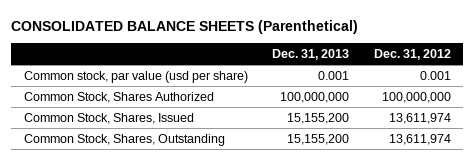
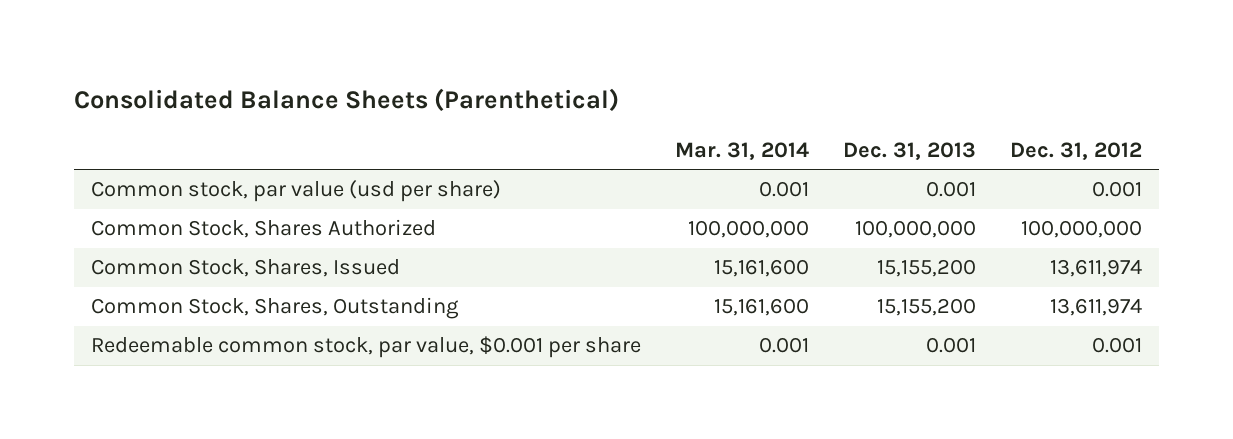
[11,19,359,34] CONSOLIDATED BALANCE SHEETS (Parenthetical) -> [73,88,619,113] Consolidated Balance Sheets (Parenthetical)
none -> [674,141,809,160] Mar. 31, 2014
none -> [90,336,641,359] Redeemable common stock, par value, $0.001 per share

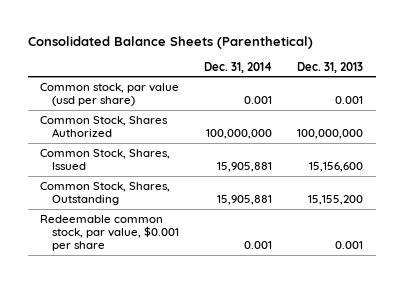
[674,141,809,160] Mar. 31, 2014 -> none
[1010,141,1143,160] Dec. 31, 2012 -> none
none -> [204,61,273,73] Dec. 31, 2014
[877,259,977,278] 15,155,200 -> [309,162,364,173] 15,156,600

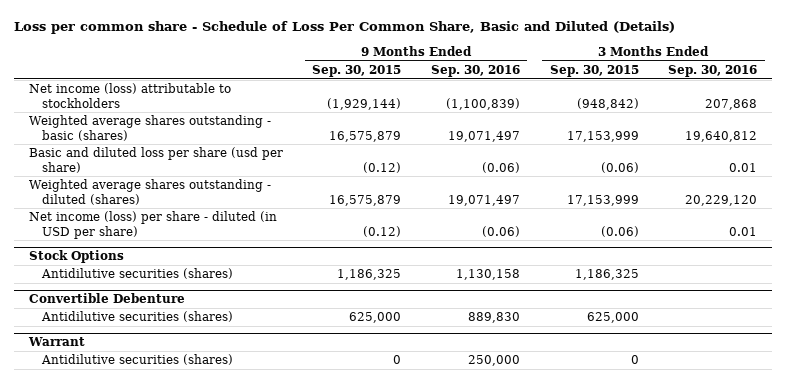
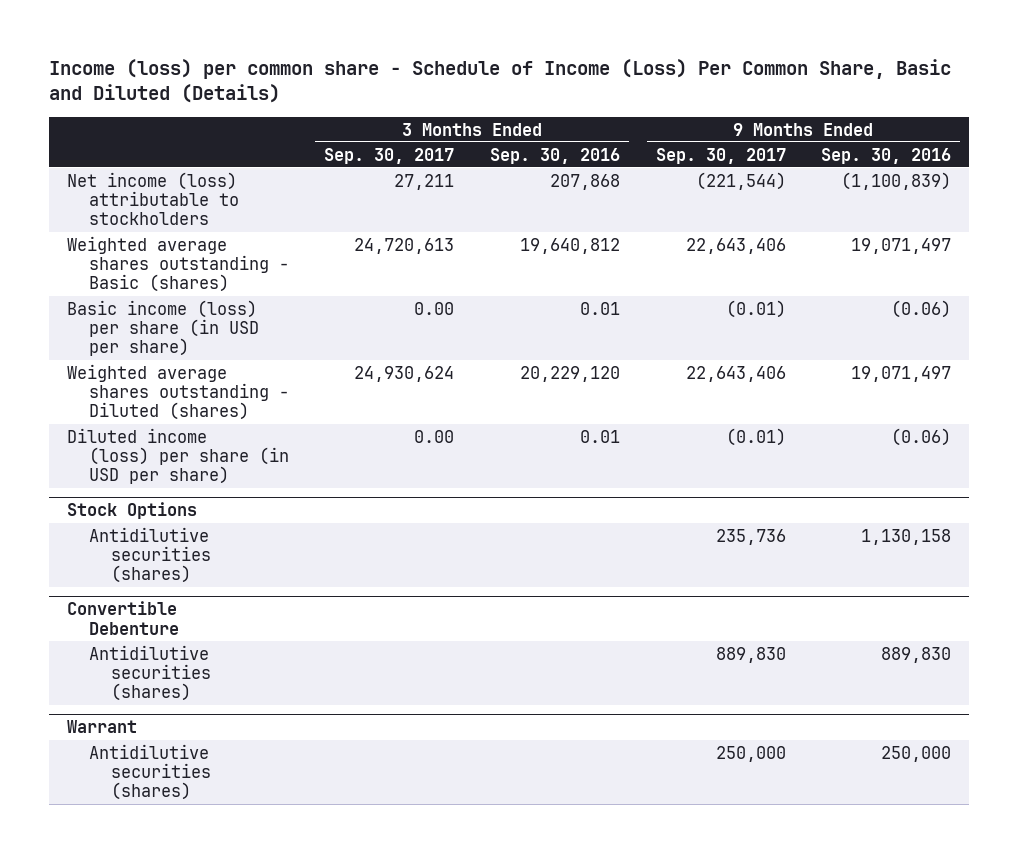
[13,21,675,35] Loss per common share - Schedule of Loss Per Common Share, Basic and Diluted (Details) -> [49,58,952,104] Income (loss) per common share - Schedule of Income (Loss) Per Common Share, Basic and Diluted (Details)
[312,64,402,77] Sep. 30, 2015 -> none
[549,64,639,77] Sep. 30, 2015 -> none
none -> [324,147,455,164] Sep. 30, 2017
none -> [655,147,786,164] Sep. 30, 2017
[28,115,271,141] Weighted average shares outstanding - basic (shares) -> [66,235,289,293] Weighted average shares outstanding - Basic (shares)
[28,147,283,173] Basic and diluted loss per share (usd per share) -> [66,299,259,357] Basic income (loss) per share (in USD per share)
[28,179,271,205] Weighted average shares outstanding - diluted (shares) -> [66,363,289,421] Weighted average shares outstanding - Diluted (shares)
[28,211,277,239] Net income (loss) per share - diluted (in USD per share) -> [66,427,289,485] Diluted income (loss) per share (in USD per share)

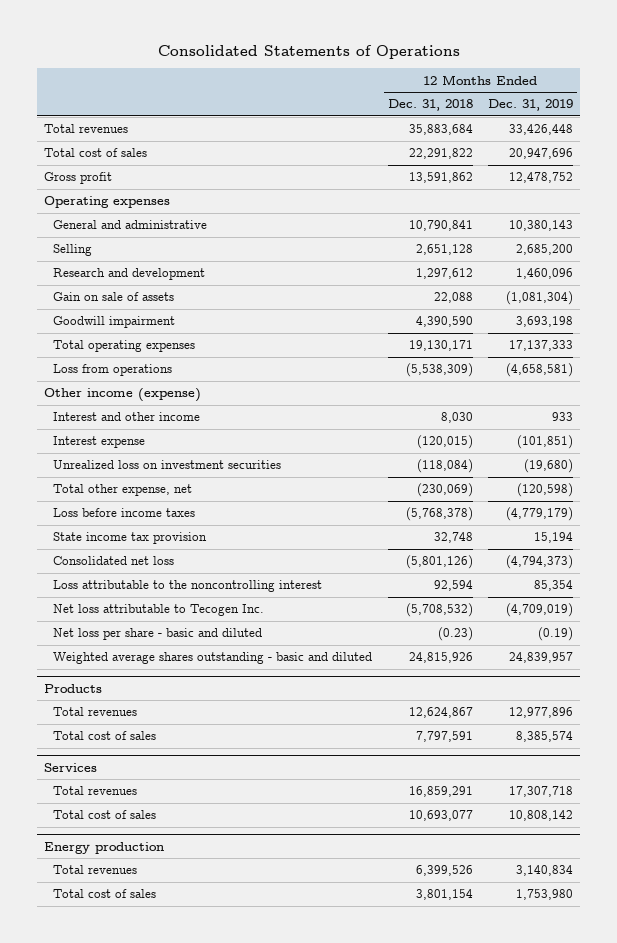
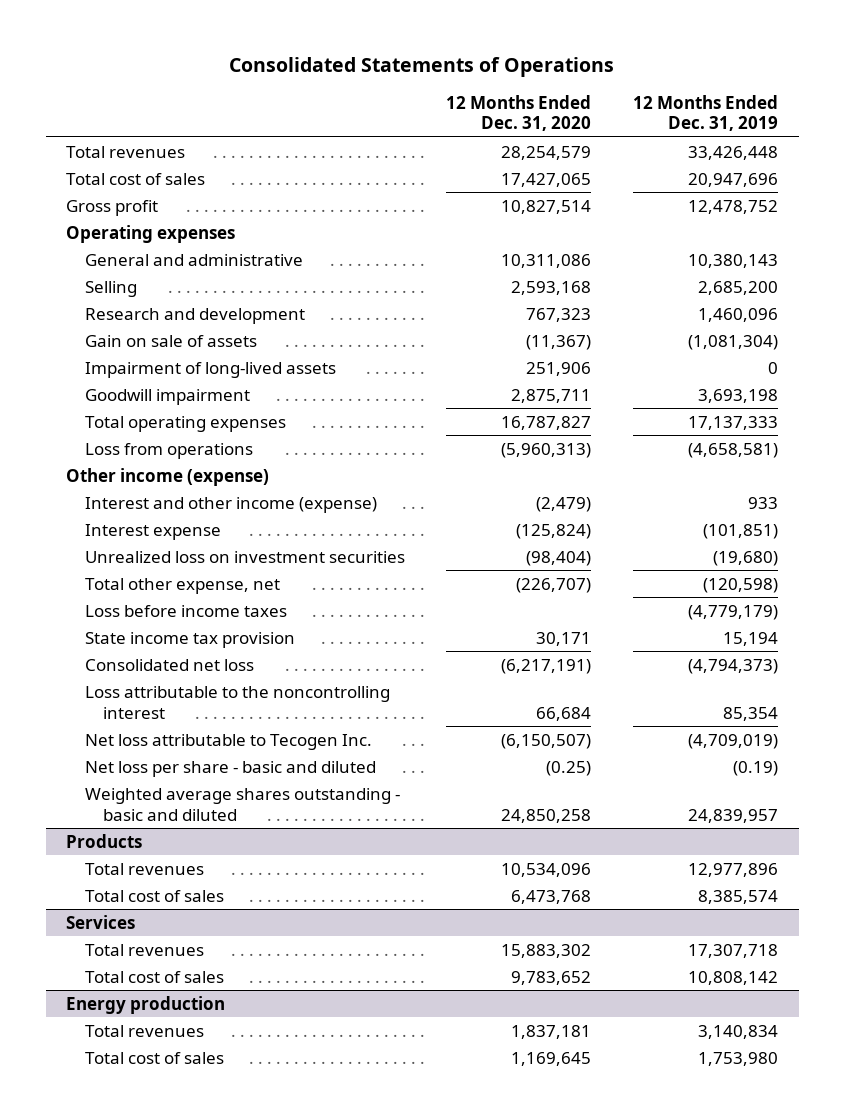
[387,99,473,112] Dec. 31, 2018 -> none
none -> [446,94,592,132] 12 Months Ended Dec. 31, 2020
none -> [84,361,336,378] Impairment of long-lived assets
[53,412,201,422] Interest and other income -> [84,496,377,513] Interest and other income (expense)

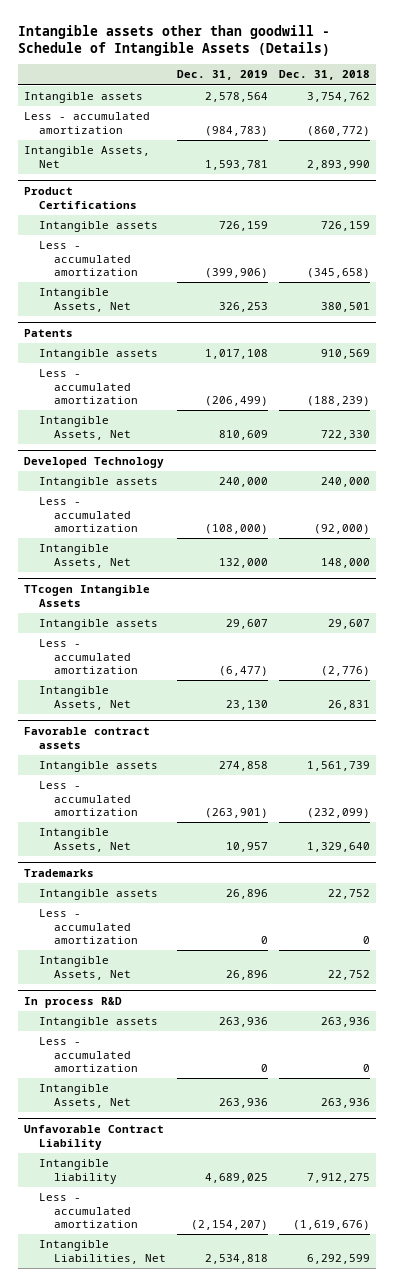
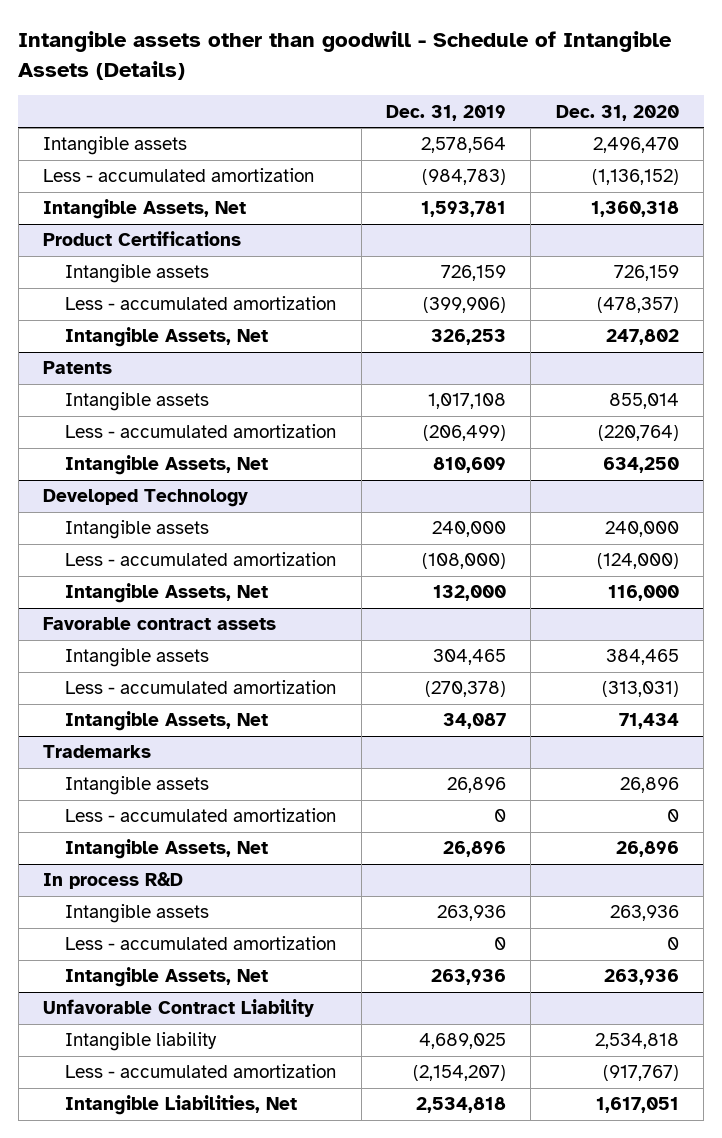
[279,70,371,81] Dec. 31, 2018 -> none
none -> [555,104,679,121] Dec. 31, 2020
[23,584,150,607] TTcogen Intangible Assets -> none
[38,619,158,631] Intangible assets -> none
[38,639,138,675] Less - accumulated amortization -> none
[38,686,131,710] Intangible Assets, Net -> none
[218,761,268,772] 274,858 -> [433,649,507,666] 304,465
[204,808,268,819] (263,901) -> [425,681,507,698] (270,378)
[225,841,268,852] 10,957 -> [443,713,507,730] 34,087

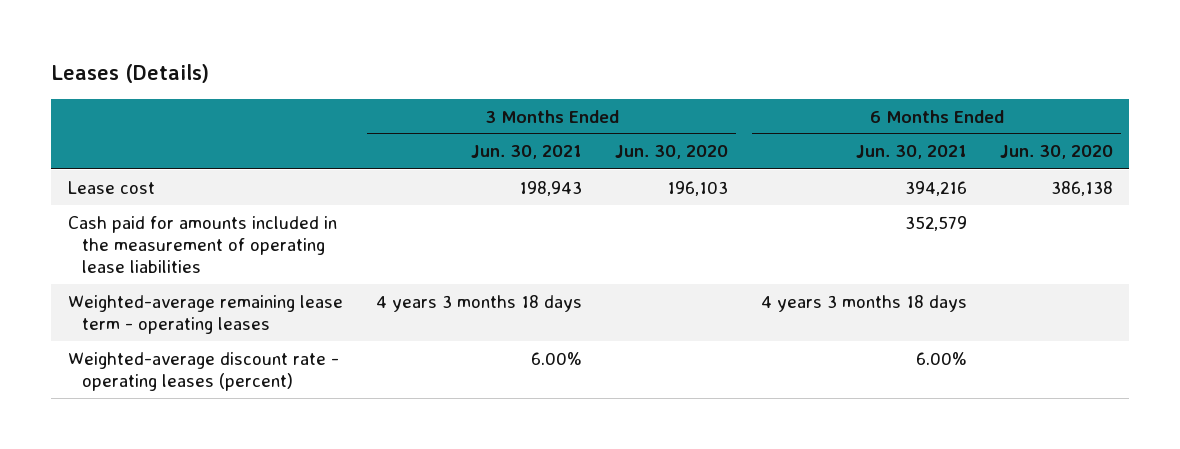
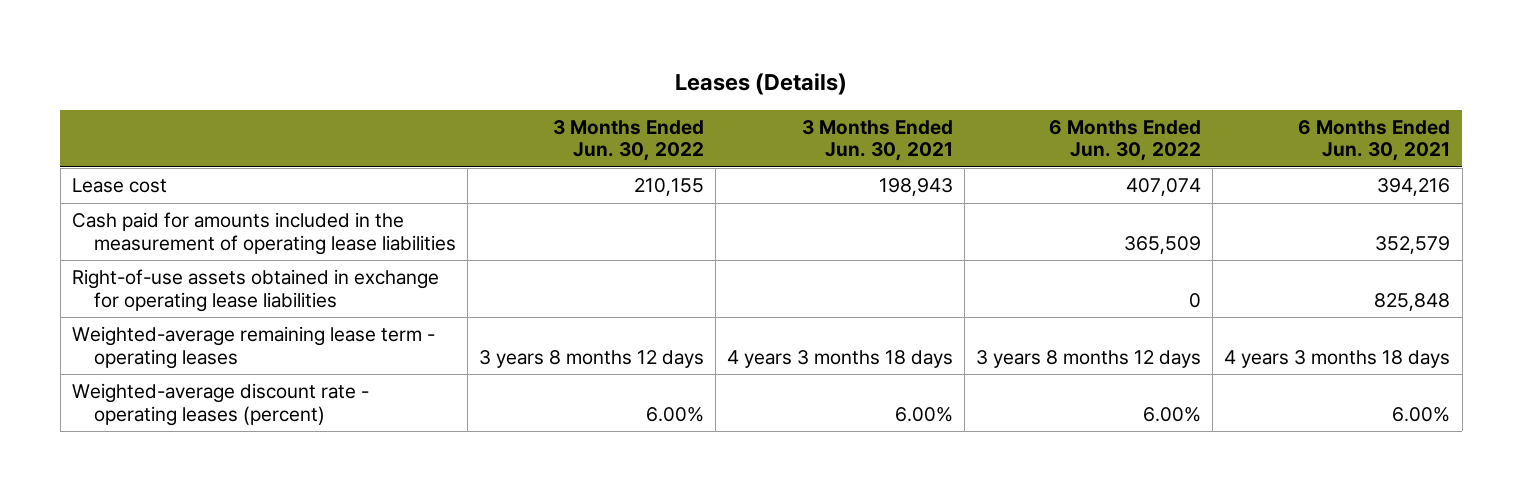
[614,145,728,160] Jun. 30, 2020 -> none
[999,145,1113,160] Jun. 30, 2020 -> none
none -> [552,120,704,162] 3 Months Ended Jun. 30, 2022
none -> [1049,120,1202,162] 6 Months Ended Jun. 30, 2022
none -> [71,269,439,312] Right-of-use assets obtained in exchange for operating lease liabilities

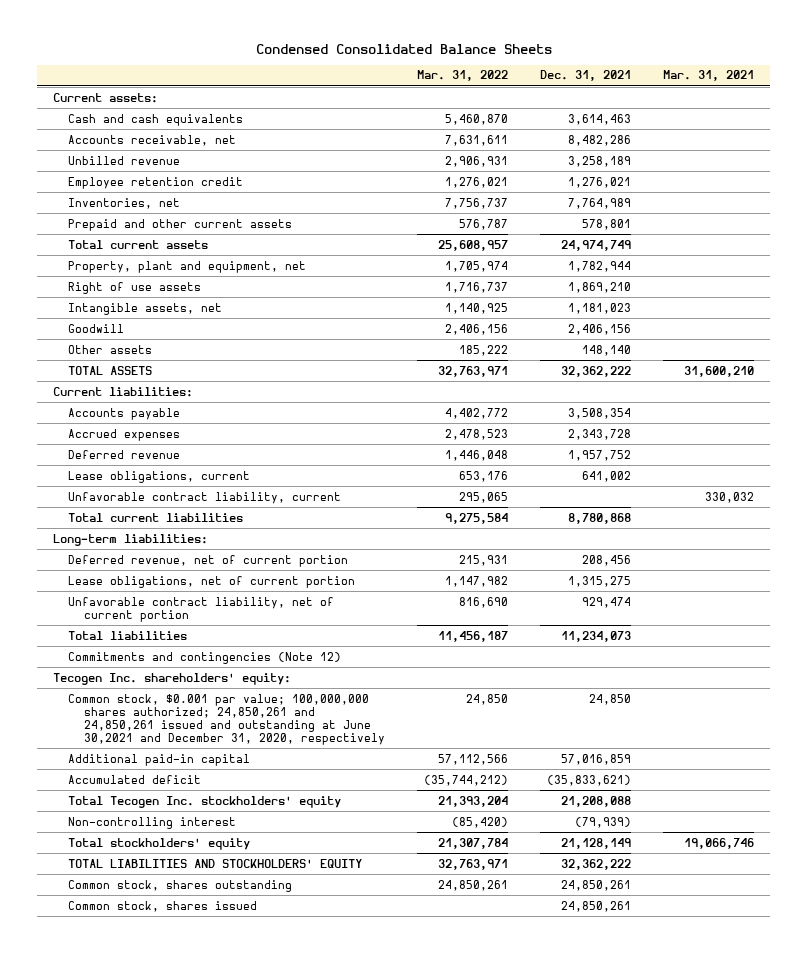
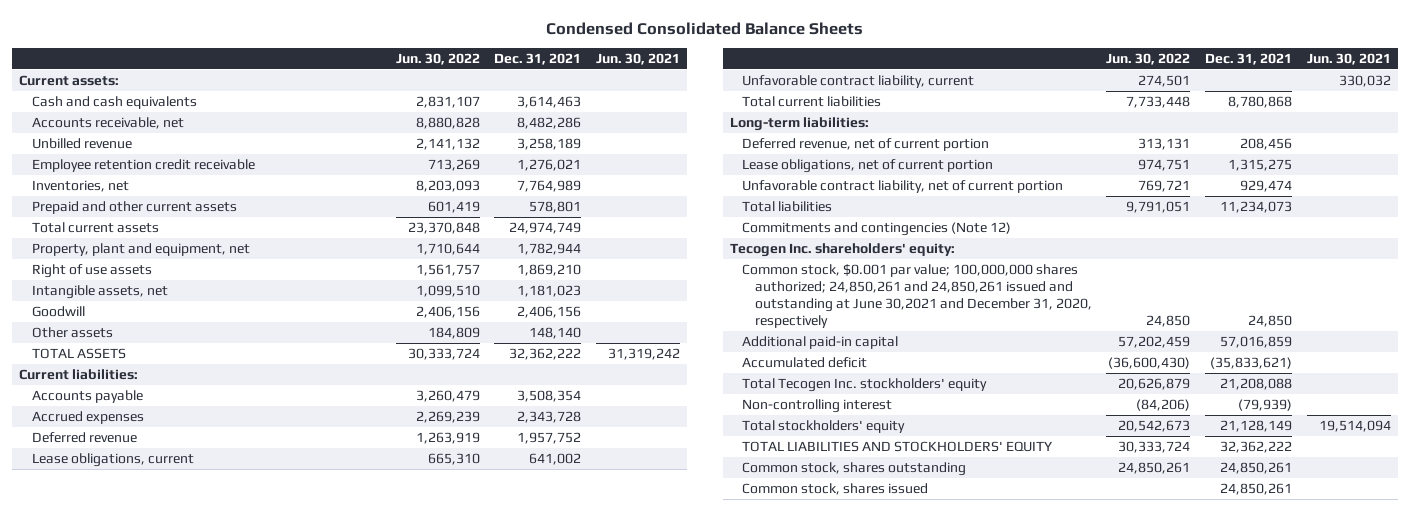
[416,70,508,82] Mar. 31, 2022 -> none
[663,70,755,82] Mar. 31, 2021 -> none
none -> [395,53,480,66] Jun. 30, 2022
none -> [595,53,680,66] Jun. 30, 2021
[68,176,244,189] Employee retention credit -> [31,158,255,172] Employee retention credit receivable

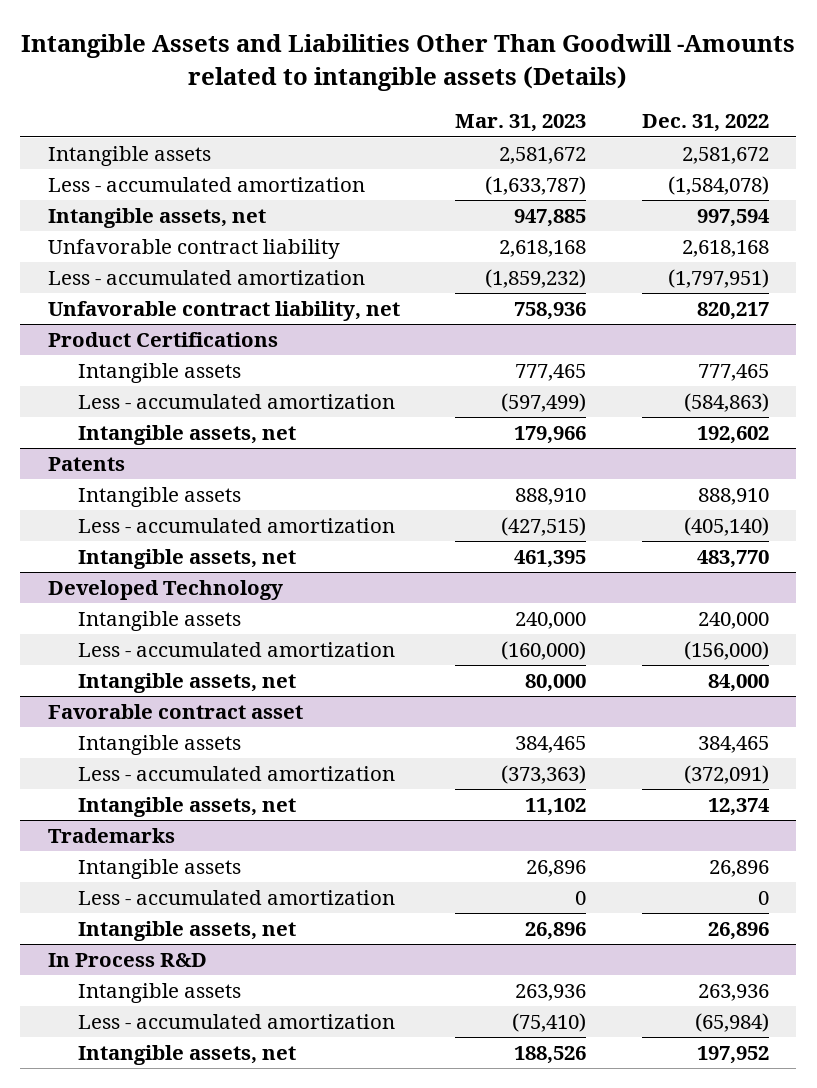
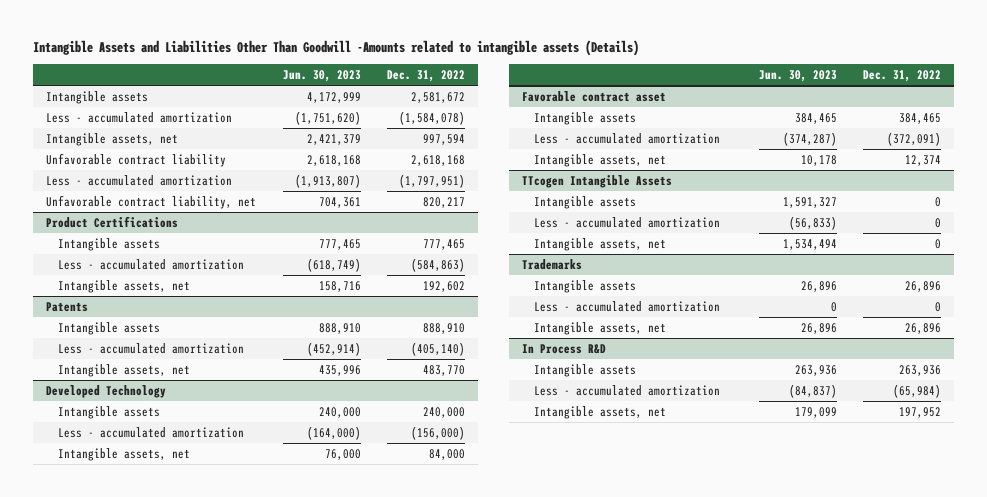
[455,114,587,133] Mar. 31, 2023 -> none
none -> [282,70,361,83] Jun. 30, 2023
none -> [522,174,673,188] TTcogen Intangible Assets
none -> [534,195,637,209] Intangible assets
none -> [534,216,721,228] Less - accumulated amortization
none -> [534,237,667,251] Intangible assets, net

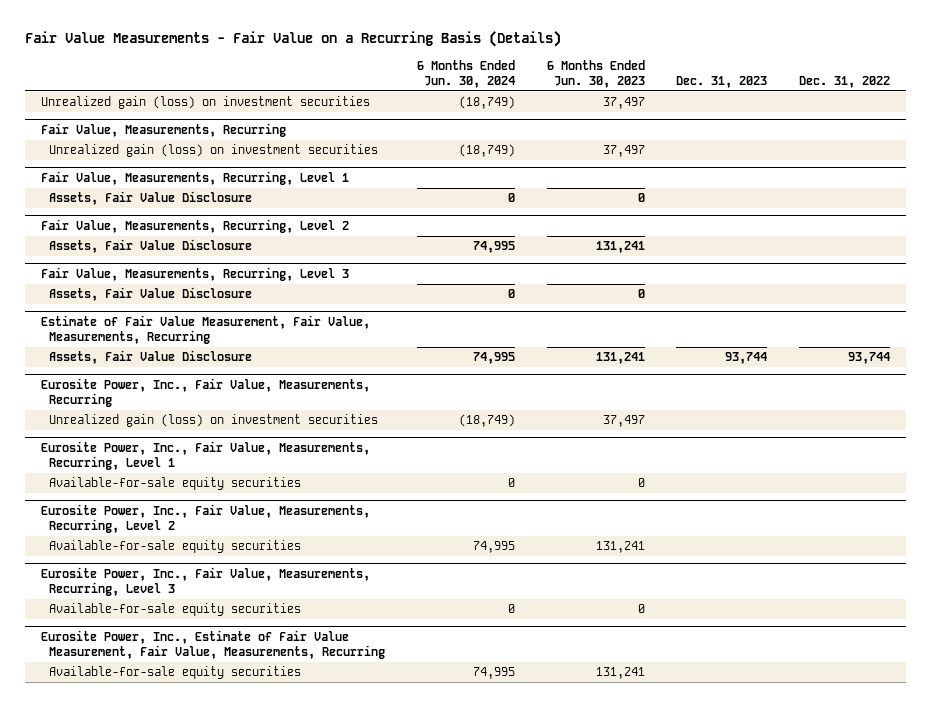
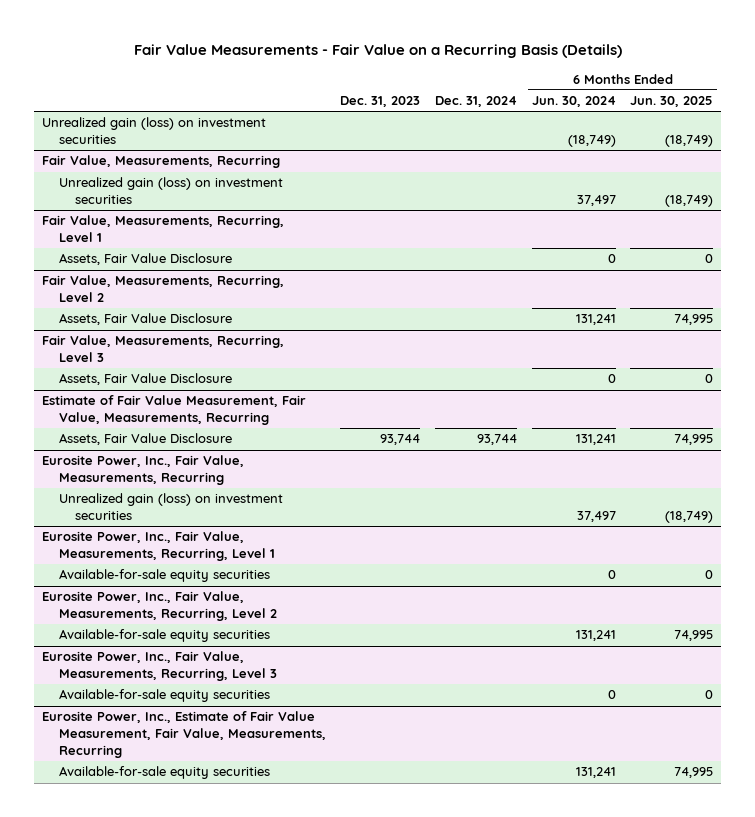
[546,59,645,88] 6 Months Ended Jun. 30, 2023 -> none
[798,75,890,88] Dec. 31, 2022 -> none
none -> [435,96,518,108] Dec. 31, 2024
none -> [630,96,714,108] Jun. 30, 2025
[458,144,515,158] (18,749) -> [576,195,616,207] 37,497
[472,241,515,254] 74,995 -> [575,314,616,326] 131,241
[472,352,515,365] 74,995 -> [575,434,616,446] 131,241
[458,414,515,428] (18,749) -> [576,511,616,523] 37,497
[472,541,515,554] 74,995 -> [575,630,616,642] 131,241
[472,667,515,680] 74,995 -> [575,767,616,779] 131,241

